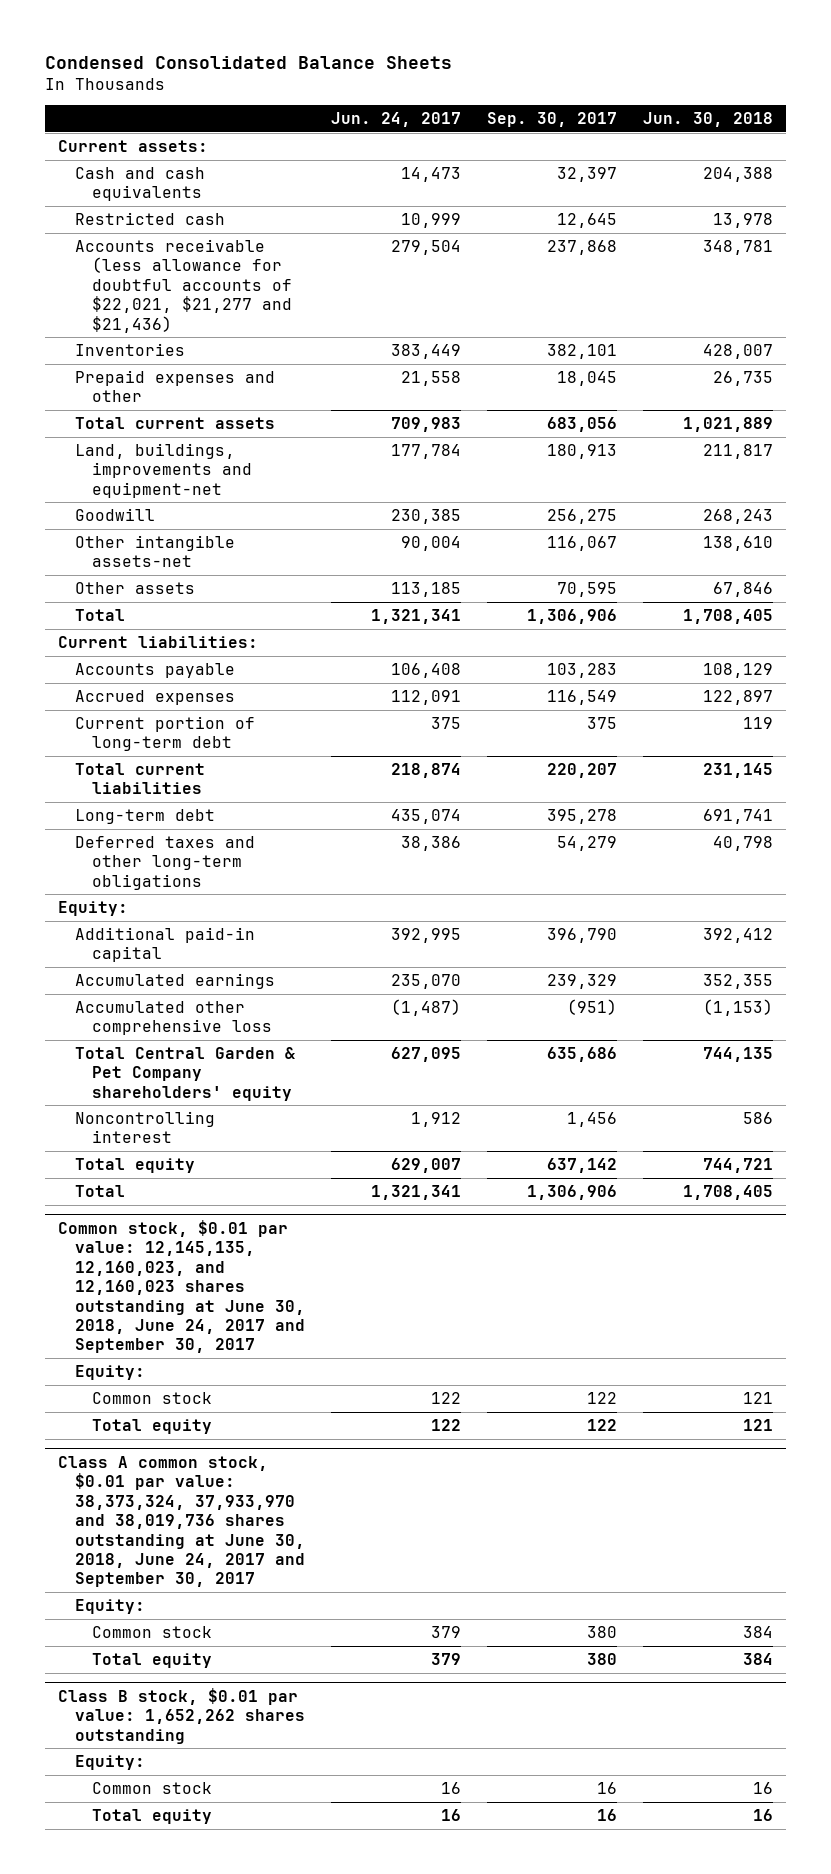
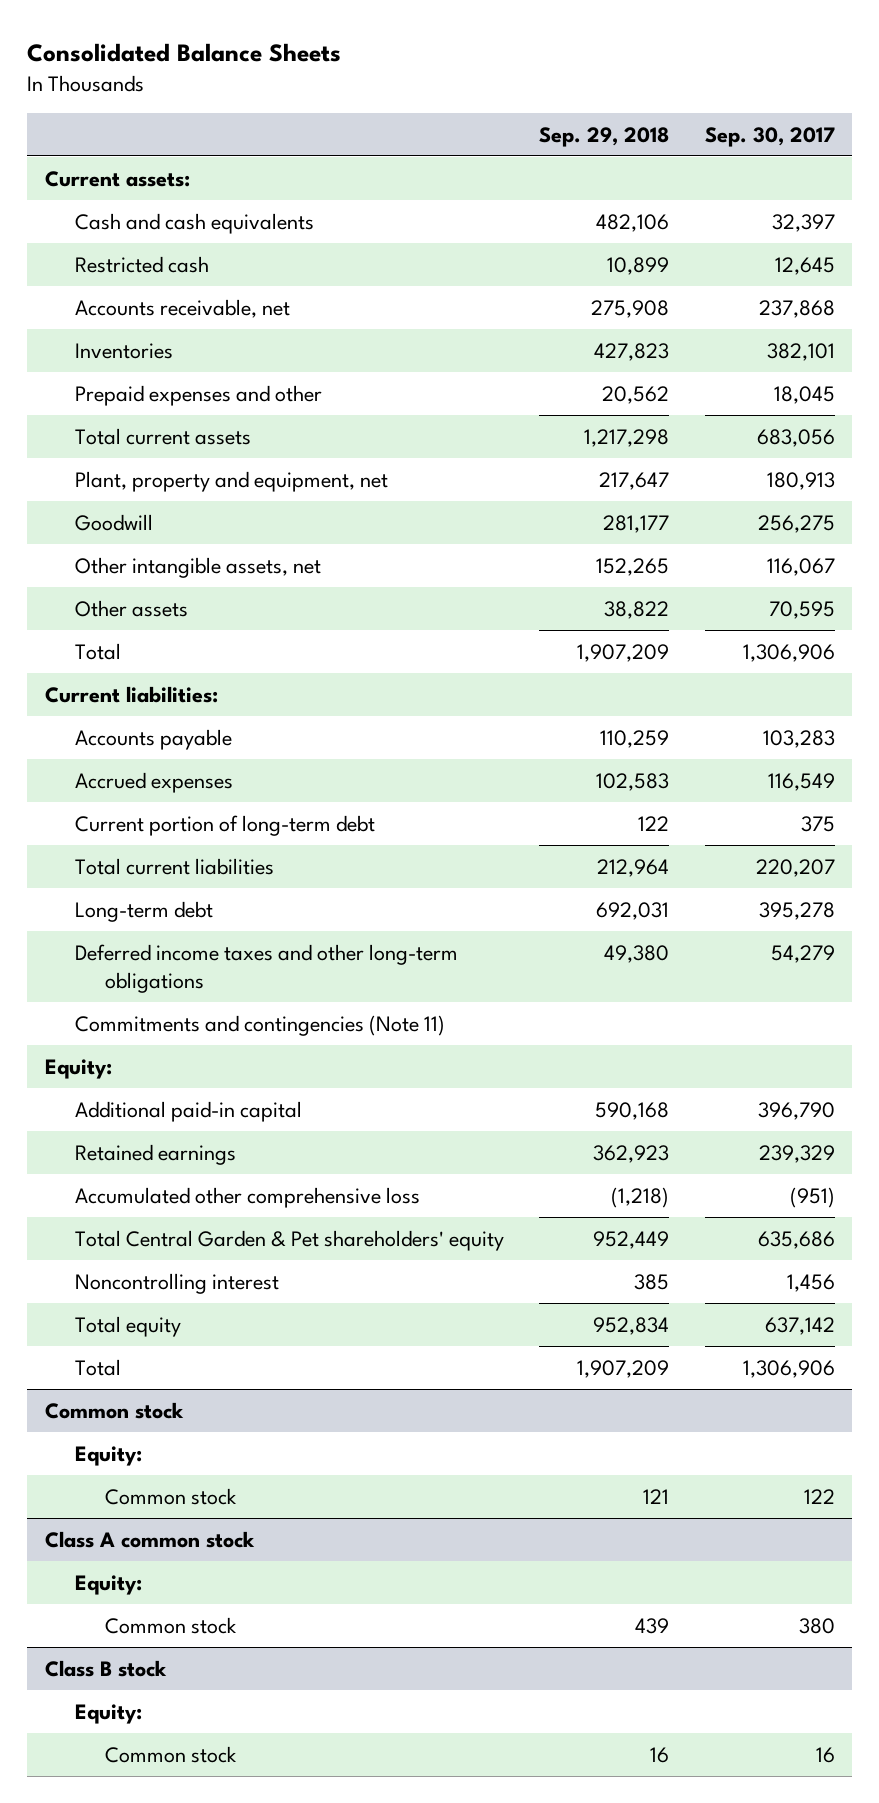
[44,55,452,69] Condensed Consolidated Balance Sheets -> [27,43,342,63] Consolidated Balance Sheets
[331,112,462,128] Jun. 24, 2017 -> none
[643,112,774,128] Jun. 30, 2018 -> none
none -> [539,126,670,147] Sep. 29, 2018
[74,238,293,333] Accounts receivable (less allowance for doubtful accounts of $22,021, $21,277 and $21,436) -> [75,298,291,318] Accounts receivable, net
[74,442,253,498] Land, buildings, improvements and equipment-net -> [75,470,389,492] Plant, property and equipment, net
[74,534,235,568] Other intangible assets-net -> [75,556,322,578] Other intangible assets, net
[74,835,255,890] Deferred taxes and other long-term obligations -> [75,943,459,994] Deferred income taxes and other long-term obligations
none -> [75,1014,446,1036] Commitments and contingencies (Note 11)
[74,972,275,989] Accumulated earnings -> [75,1143,237,1165] Retained earnings
[74,1046,295,1101] Total Central Garden & Pet Company shareholders' equity -> [75,1229,505,1251] Total Central Garden & Pet shareholders' equity
[57,1219,305,1354] Common stock, $0.01 par value: 12,145,135, 12,160,023, and 12,160,023 shares outstanding at June 30, 2018, June 24, 2017 and September 30, 2017 -> [44,1401,184,1419] Common stock
[92,1418,213,1434] Total equity -> none
[57,1455,305,1588] Class A common stock, $0.01 par value: 38,373,324, 37,933,970 and 38,019,736 shares outstanding at June 30, 2018, June 24, 2017 and September 30, 2017 -> [44,1530,255,1548] Class A common stock
[92,1652,213,1668] Total equity -> none
[57,1687,305,1744] Class B stock, $0.01 par value: 1,652,262 shares outstanding -> [44,1659,167,1677] Class B stock
[92,1808,213,1824] Total equity -> none

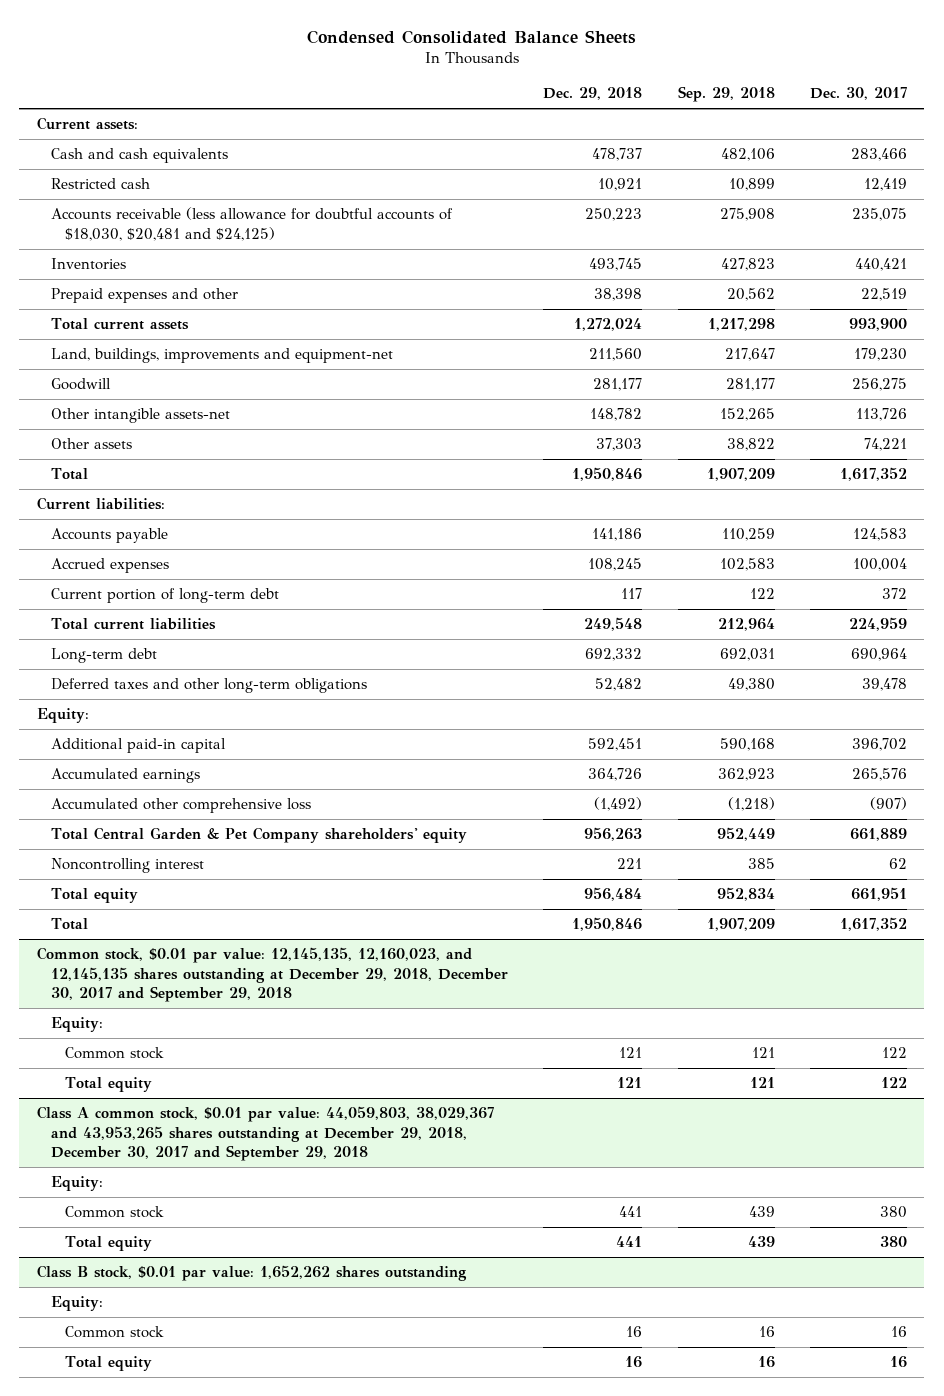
[27,43,342,63] Consolidated Balance Sheets -> [306,29,636,44] Condensed Consolidated Balance Sheets
[704,126,835,147] Sep. 30, 2017 -> none
none -> [543,87,643,101] Dec. 29, 2018
none -> [809,87,907,101] Dec. 30, 2017
[75,298,291,318] Accounts receivable, net -> [51,207,454,241] Accounts receivable (less allowance for doubtful accounts of $18,030, $20,481 and $24,125)
[75,470,389,492] Plant, property and equipment, net -> [51,348,394,364] Land, buildings, improvements and equipment-net
[75,556,322,578] Other intangible assets, net -> [51,408,231,424] Other intangible assets-net
[75,1014,446,1036] Commitments and contingencies (Note 11) -> none
[75,943,459,994] Deferred income taxes and other long-term obligations -> [51,678,368,694] Deferred taxes and other long-term obligations
[75,1143,237,1165] Retained earnings -> [51,768,201,784] Accumulated earnings
[75,1229,505,1251] Total Central Garden & Pet shareholders' equity -> [51,827,468,844] Total Central Garden & Pet Company shareholders' equity
[44,1401,184,1419] Common stock -> [36,947,509,1003] Common stock, $0.01 par value: 12,145,135, 12,160,023, and 12,145,135 shares outstanding at December 29, 2018, December 30, 2017 and September 29, 2018
none -> [65,1077,153,1093] Total equity
[44,1530,255,1548] Class A common stock -> [36,1106,494,1162] Class A common stock, $0.01 par value: 44,059,803, 38,029,367 and 43,953,265 shares outstanding at December 29, 2018, December 30, 2017 and September 29, 2018
none -> [65,1236,153,1252] Total equity
[44,1659,167,1677] Class B stock -> [36,1265,467,1282] Class B stock, $0.01 par value: 1,652,262 shares outstanding
none -> [65,1356,153,1372] Total equity

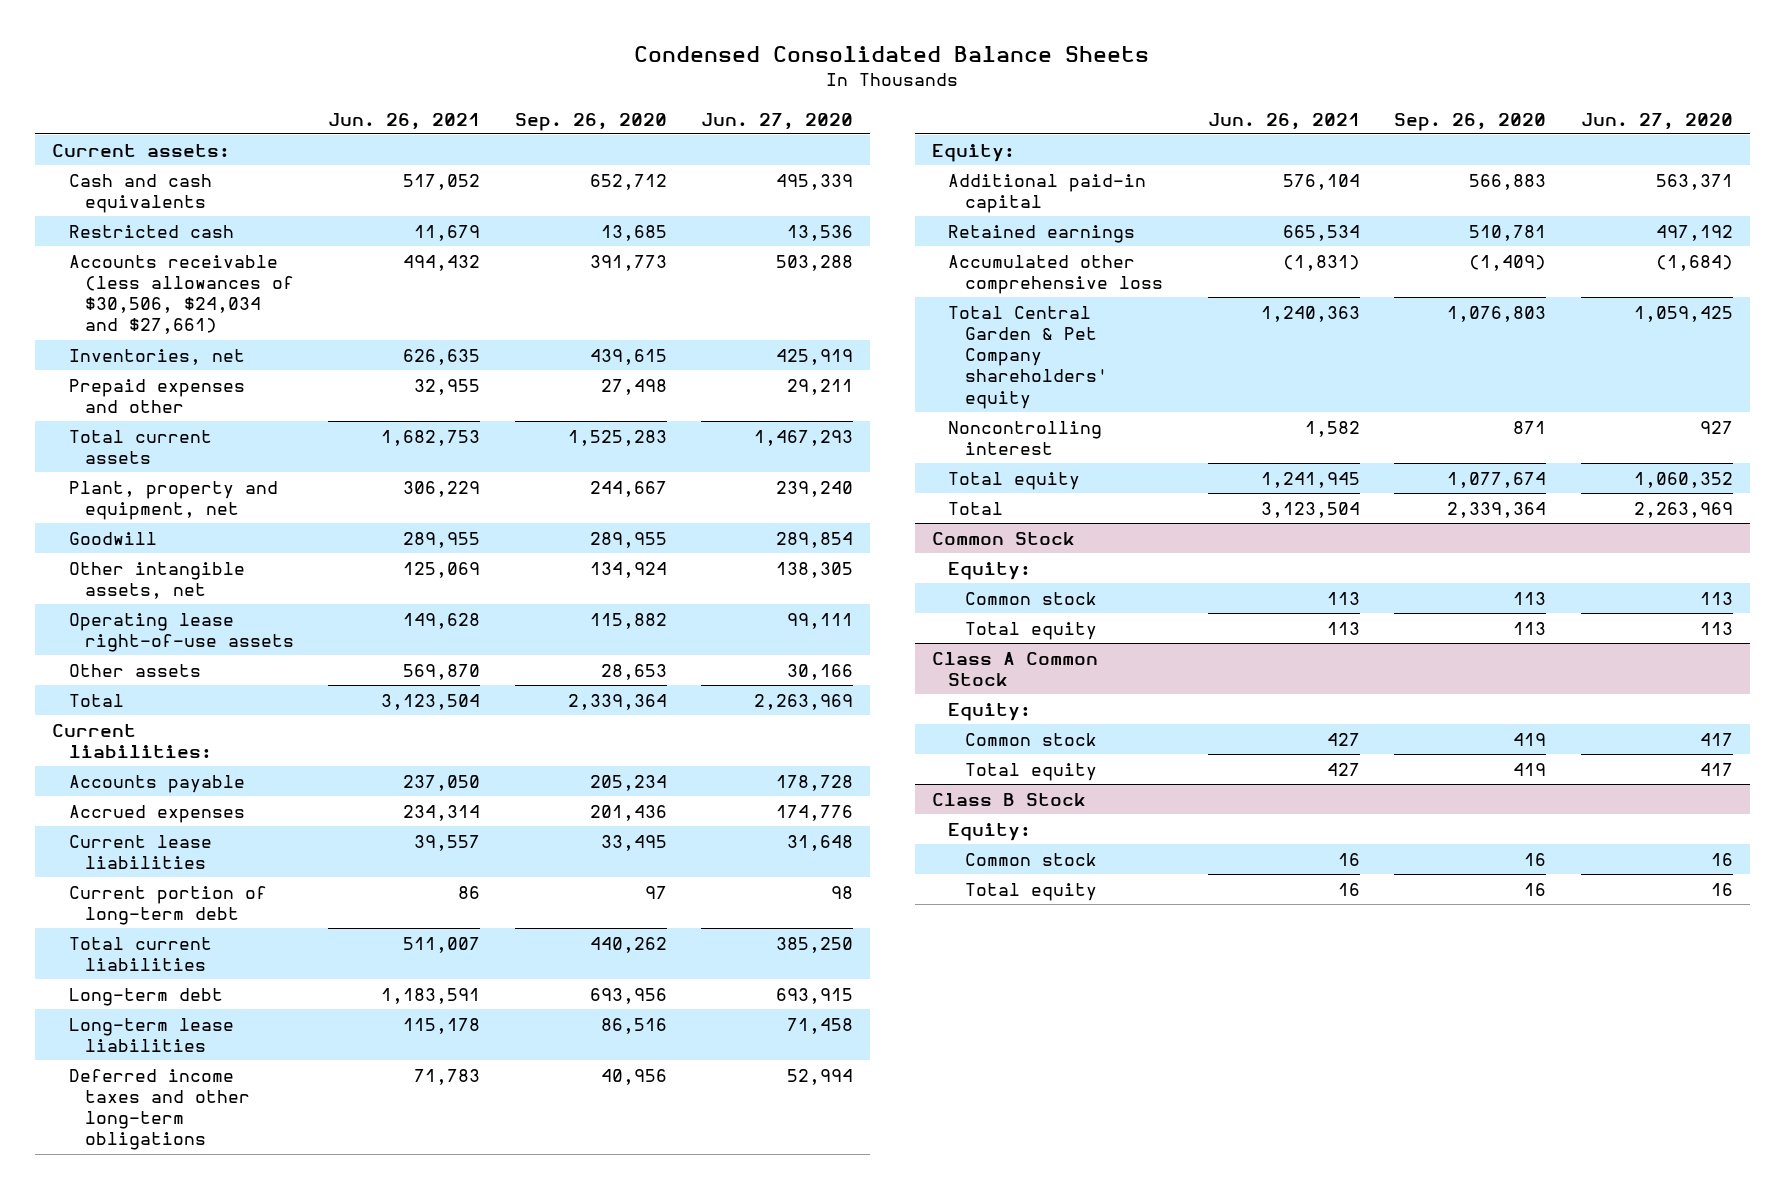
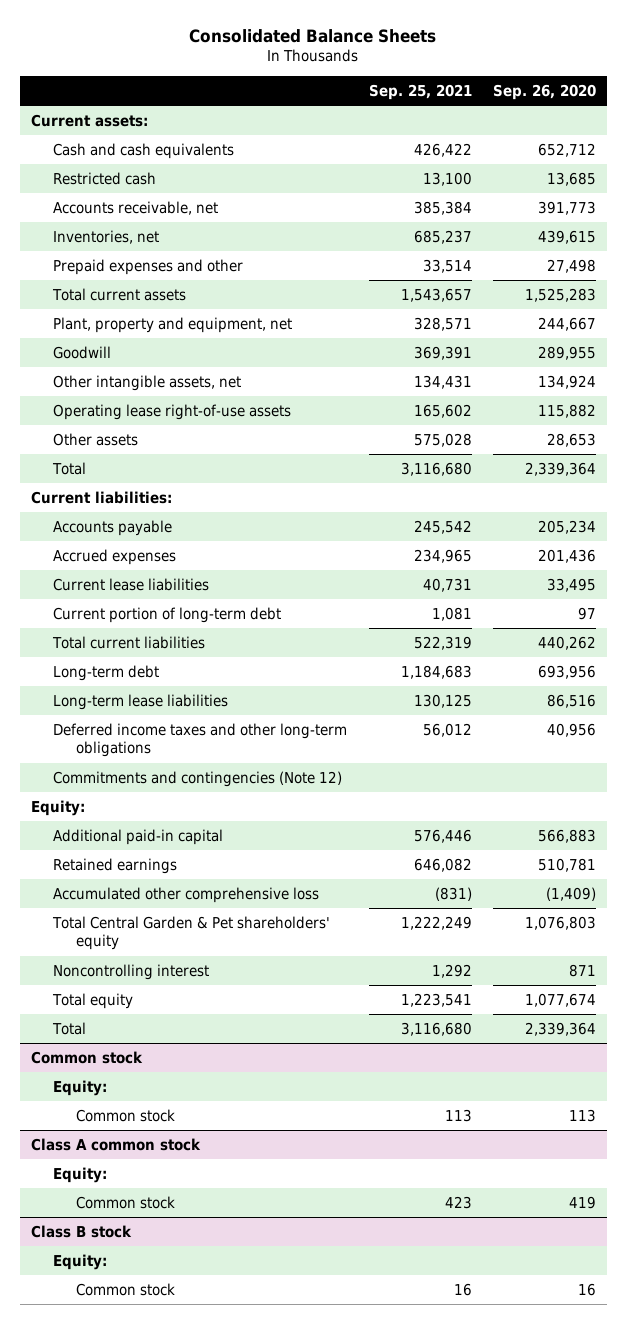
[634,46,1150,63] Condensed Consolidated Balance Sheets -> [189,28,437,43] Consolidated Balance Sheets
[328,112,481,130] Jun. 26, 2021 -> none
[701,112,854,130] Jun. 27, 2020 -> none
none -> [368,83,472,100] Sep. 25, 2021
[68,254,294,335] Accounts receivable (less allowances of $30,506, $24,034 and $27,661) -> [53,200,219,215] Accounts receivable, net
none -> [53,770,343,787] Commitments and contingencies (Note 12)
[948,305,1108,409] Total Central Garden & Pet Company shareholders' equity -> [52,915,331,951] Total Central Garden & Pet shareholders' equity
[931,531,1075,545] Common Stock -> [30,1050,143,1064] Common stock
[964,621,1097,640] Total equity -> none
[931,651,1098,686] Class A Common Stock -> [30,1137,201,1151] Class A common stock
[964,762,1097,781] Total equity -> none
[931,792,1086,806] Class B Stock -> [30,1224,132,1238] Class B stock
[964,882,1097,901] Total equity -> none

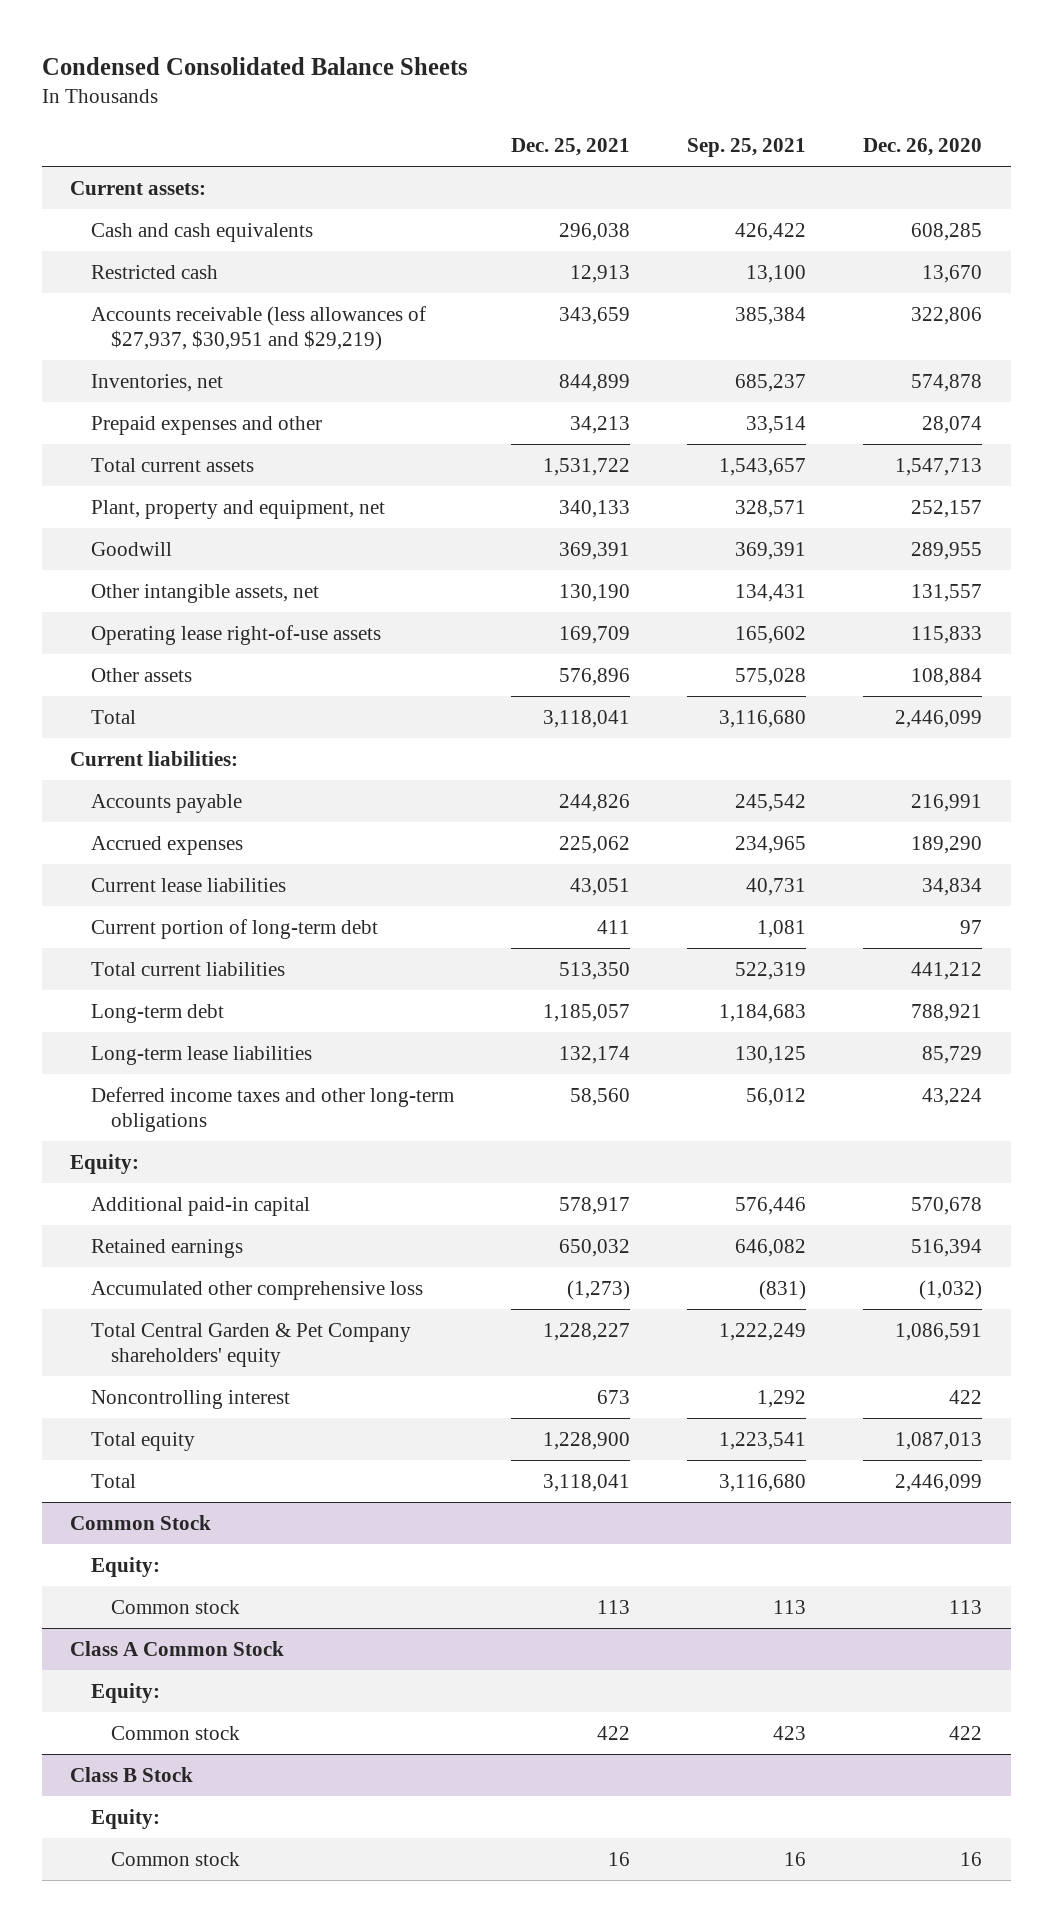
[189,28,437,43] Consolidated Balance Sheets -> [41,56,468,75] Condensed Consolidated Balance Sheets
[493,83,597,100] Sep. 26, 2020 -> none
none -> [510,138,630,157] Dec. 25, 2021
none -> [862,138,982,157] Dec. 26, 2020
[53,200,219,215] Accounts receivable, net -> [90,305,426,352] Accounts receivable (less allowances of $27,937, $30,951 and $29,219)
[53,770,343,787] Commitments and contingencies (Note 12) -> none
[52,915,331,951] Total Central Garden & Pet shareholders' equity -> [90,1322,411,1368] Total Central Garden & Pet Company shareholders' equity
[30,1050,143,1064] Common stock -> [70,1514,212,1530] Common Stock
[30,1137,201,1151] Class A common stock -> [70,1640,285,1656] Class A Common Stock
[30,1224,132,1238] Class B stock -> [70,1766,194,1782] Class B Stock

